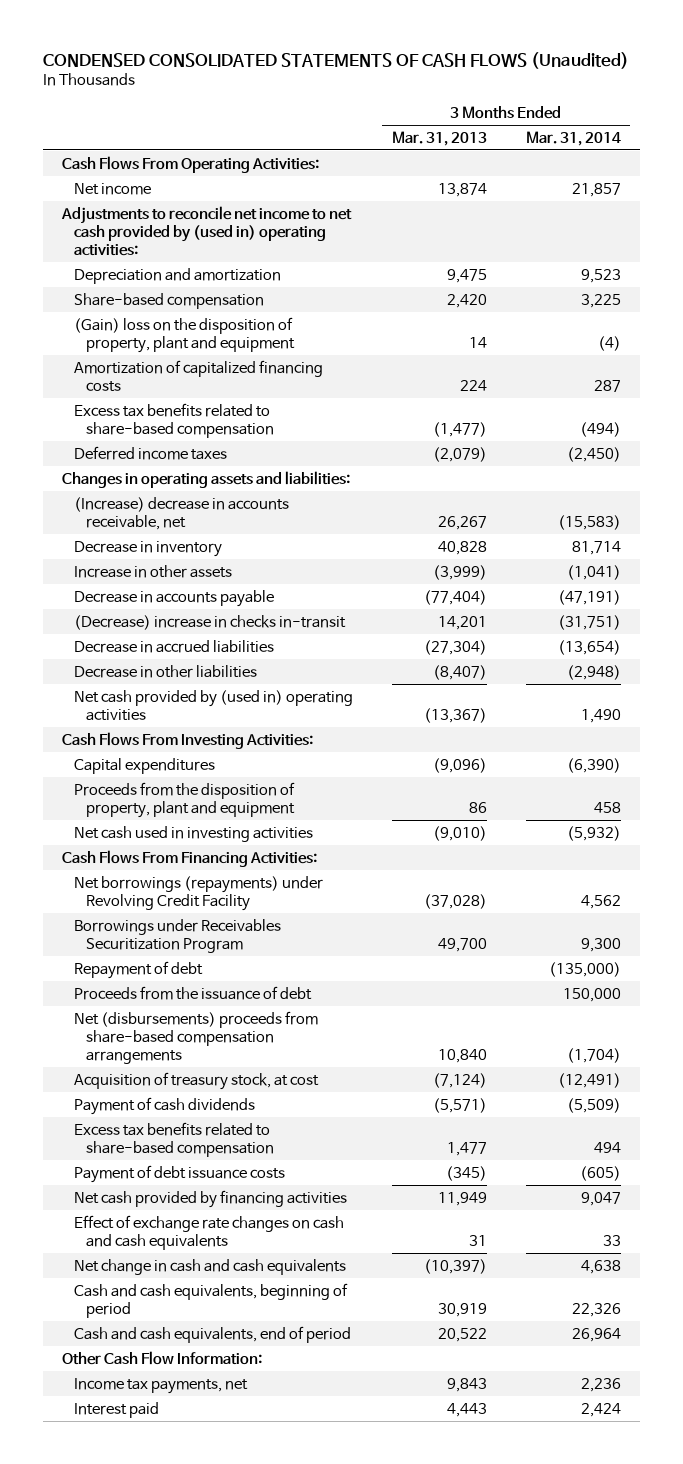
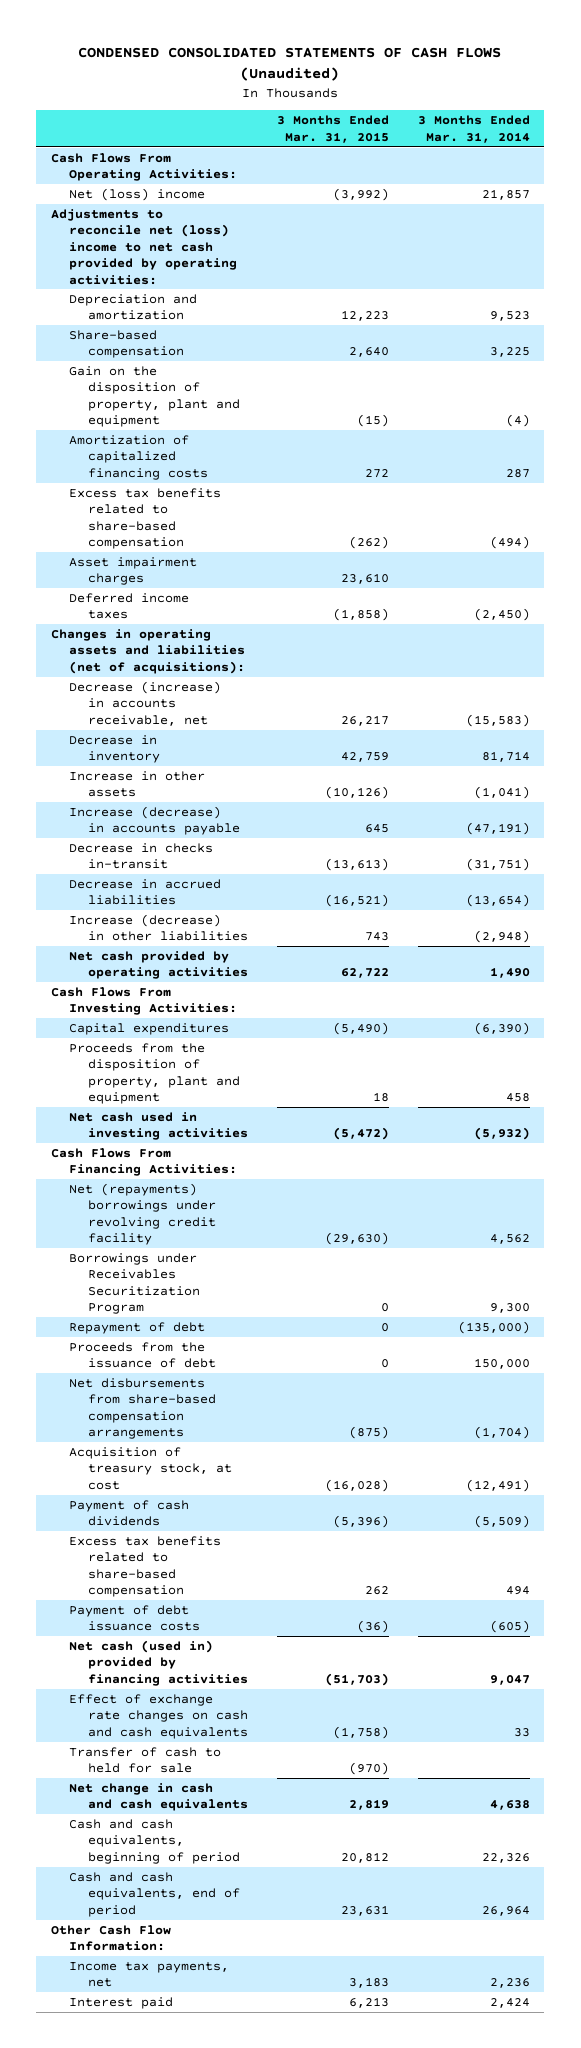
[391,130,487,146] Mar. 31, 2013 -> none
none -> [276,115,389,143] 3 Months Ended Mar. 31, 2015
[73,182,151,195] Net income -> [69,187,206,201] Net (loss) income
[61,205,353,256] Adjustments to reconcile net income to net cash provided by (used in) operating activities: -> [50,208,238,285] Adjustments to reconcile net (loss) income to net cash provided by operating activities:
[73,316,295,353] (Gain) loss on the disposition of property, plant and equipment -> [69,365,240,428] Gain on the disposition of property, plant and equipment
none -> [69,556,198,586] Asset impairment charges
[62,470,351,488] Changes in operating assets and liabilities: -> [50,628,246,674] Changes in operating assets and liabilities (net of acquisitions):
[73,496,289,530] (Increase) decrease in accounts receivable, net -> [69,680,222,726] Decrease (increase) in accounts receivable, net
[73,589,274,607] Decrease in accounts payable -> [69,805,240,836] Increase (decrease) in accounts payable
[73,614,346,630] (Decrease) increase in checks in-transit -> [69,842,214,870] Decrease in checks in-transit
[73,664,257,678] Decrease in other liabilities -> [69,913,248,942] Increase (decrease) in other liabilities
[73,689,353,721] Net cash provided by (used in) operating activities -> [69,950,248,980] Net cash provided by operating activities
[73,875,323,911] Net borrowings (repayments) under Revolving Credit Facility -> [69,1182,216,1246] Net (repayments) borrowings under revolving credit facility
[73,1010,318,1064] Net (disbursements) proceeds from share-based compensation arrangements -> [69,1377,216,1440] Net disbursements from share-based compensation arrangements
[73,1189,347,1208] Net cash provided by financing activities -> [69,1639,248,1686] Net cash (used in) provided by financing activities
none -> [69,1746,222,1774] Transfer of cash to held for sale

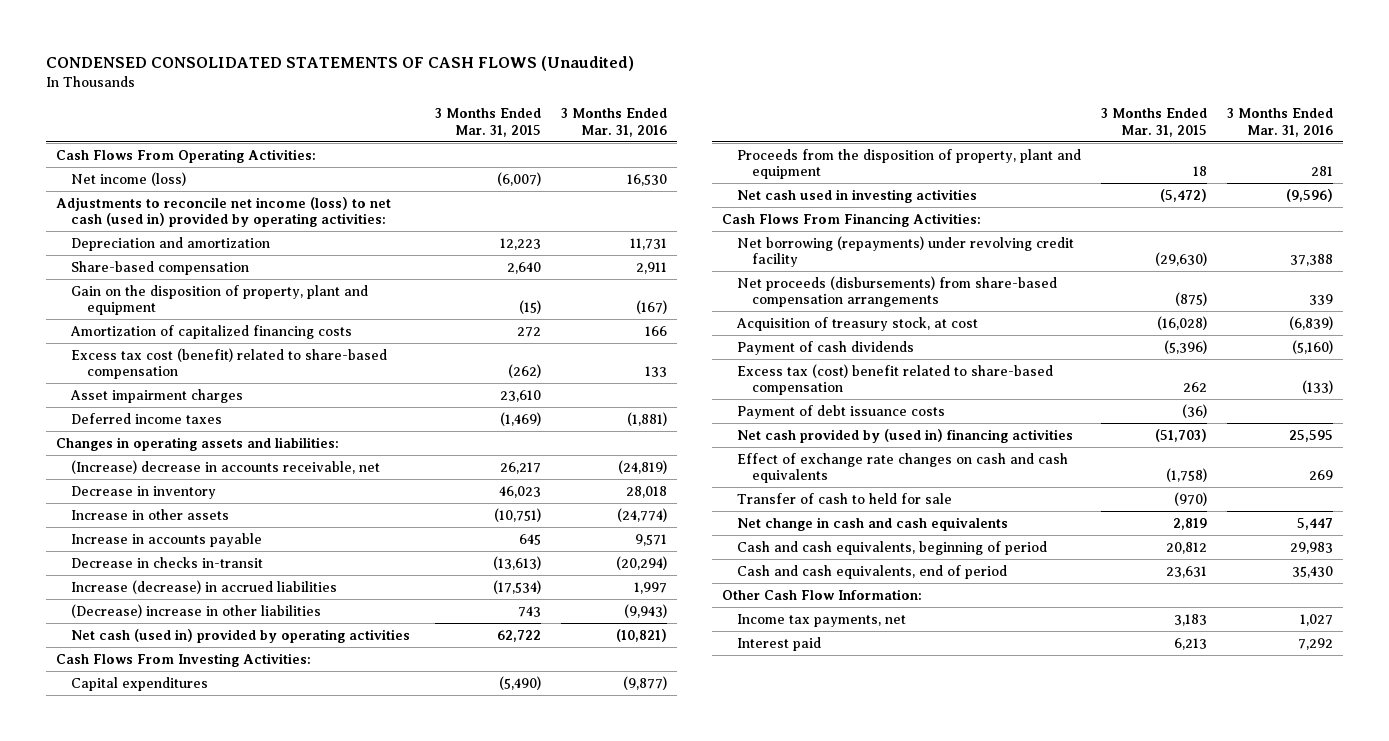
[417,115,530,143] 3 Months Ended Mar. 31, 2014 -> none
none -> [560,108,667,137] 3 Months Ended Mar. 31, 2016
[69,187,206,201] Net (loss) income -> [71,171,187,186] Net income (loss)
[332,187,389,201] (3,992) -> [497,171,542,186] (6,007)
[50,208,238,285] Adjustments to reconcile net (loss) income to net cash provided by operating activities: -> [56,196,392,228] Adjustments to reconcile net income (loss) to net cash (used in) provided by operating activities:
[69,487,222,550] Excess tax benefits related to share-based compensation -> [71,347,388,380] Excess tax cost (benefit) related to share-based compensation
[332,608,389,622] (1,858) -> [500,411,542,426] (1,469)
[50,628,246,674] Changes in operating assets and liabilities (net of acquisitions): -> [56,436,340,451] Changes in operating assets and liabilities:
[69,680,222,726] Decrease (increase) in accounts receivable, net -> [71,459,381,474] (Increase) decrease in accounts receivable, net
[340,752,389,763] 42,759 -> [499,485,542,498] 46,023
[324,786,389,800] (10,126) -> [494,507,542,522] (10,751)
[69,805,240,836] Increase (decrease) in accounts payable -> [71,532,263,547] Increase in accounts payable
[69,878,222,906] Decrease in accrued liabilities -> [71,579,338,594] Increase (decrease) in accrued liabilities
[324,894,389,908] (16,521) -> [493,579,542,594] (17,534)
[69,913,248,942] Increase (decrease) in other liabilities -> [71,603,322,618] (Decrease) increase in other liabilities
[69,950,248,980] Net cash provided by operating activities -> [71,628,411,643] Net cash (used in) provided by operating activities
[69,1252,200,1315] Borrowings under Receivables Securitization Program -> none
[69,1321,206,1334] Repayment of debt -> none
[69,1341,216,1369] Proceeds from the issuance of debt -> none
[69,1182,216,1246] Net (repayments) borrowings under revolving credit facility -> [737,235,1075,268] Net borrowing (repayments) under revolving credit facility
[69,1377,216,1440] Net disbursements from share-based compensation arrangements -> [737,275,1058,308] Net proceeds (disbursements) from share-based compensation arrangements
[69,1535,222,1598] Excess tax benefits related to share-based compensation -> [737,363,1054,396] Excess tax (cost) benefit related to share-based compensation
[69,1639,248,1686] Net cash (used in) provided by financing activities -> [737,428,1074,443] Net cash provided by (used in) financing activities

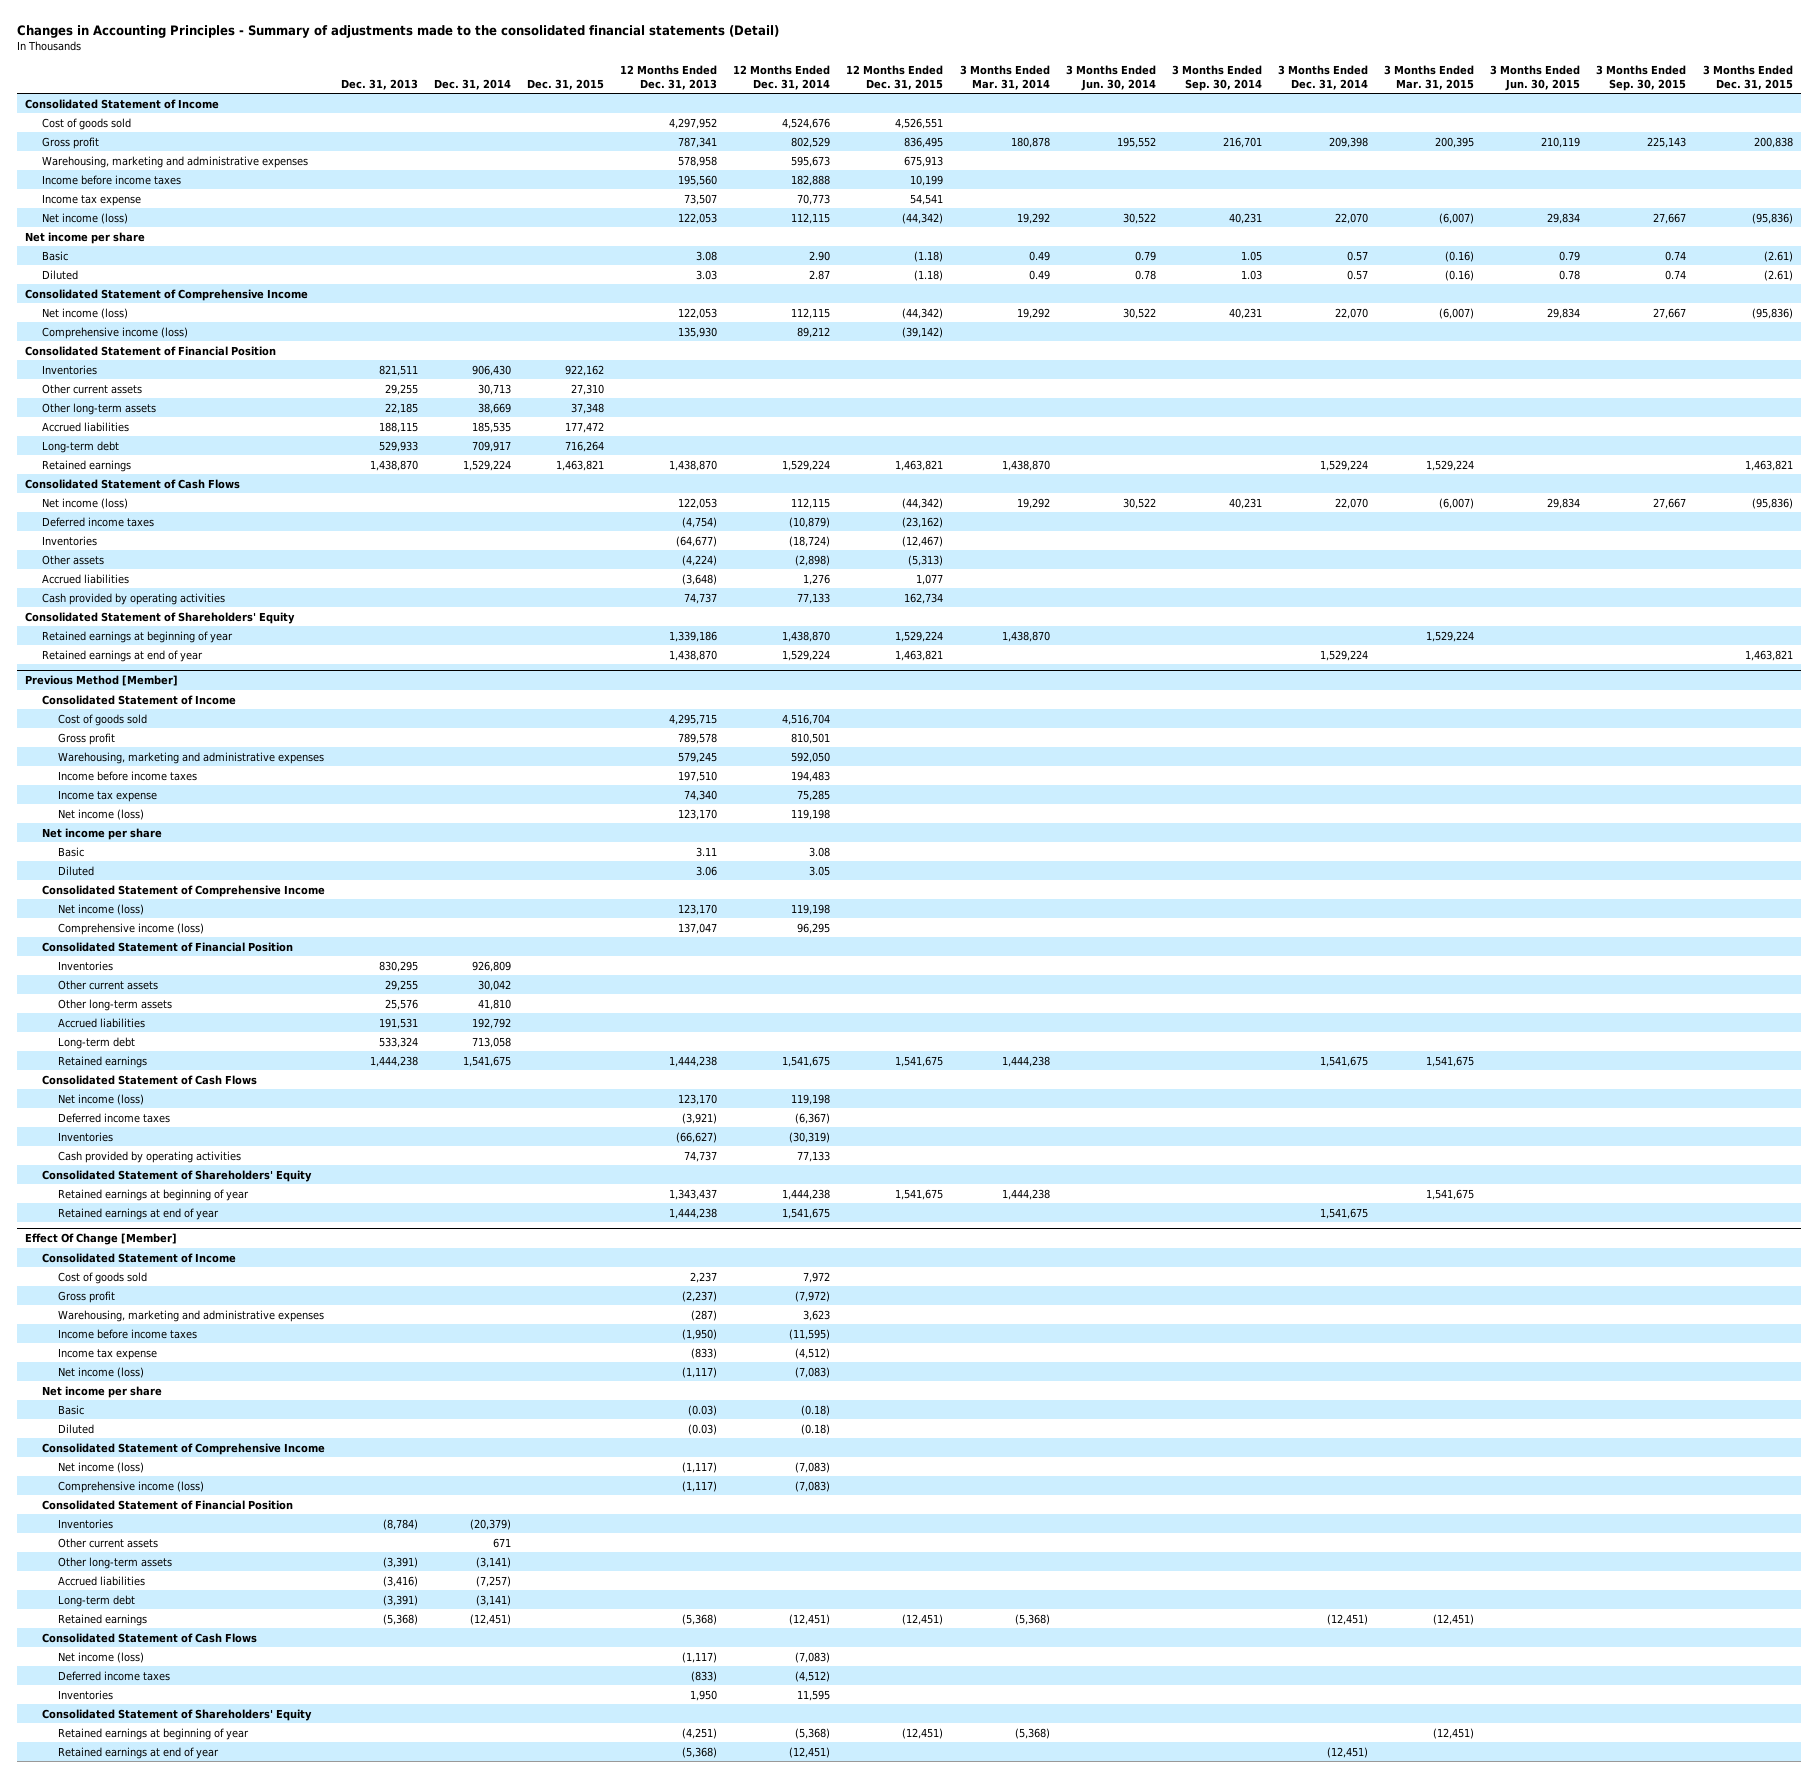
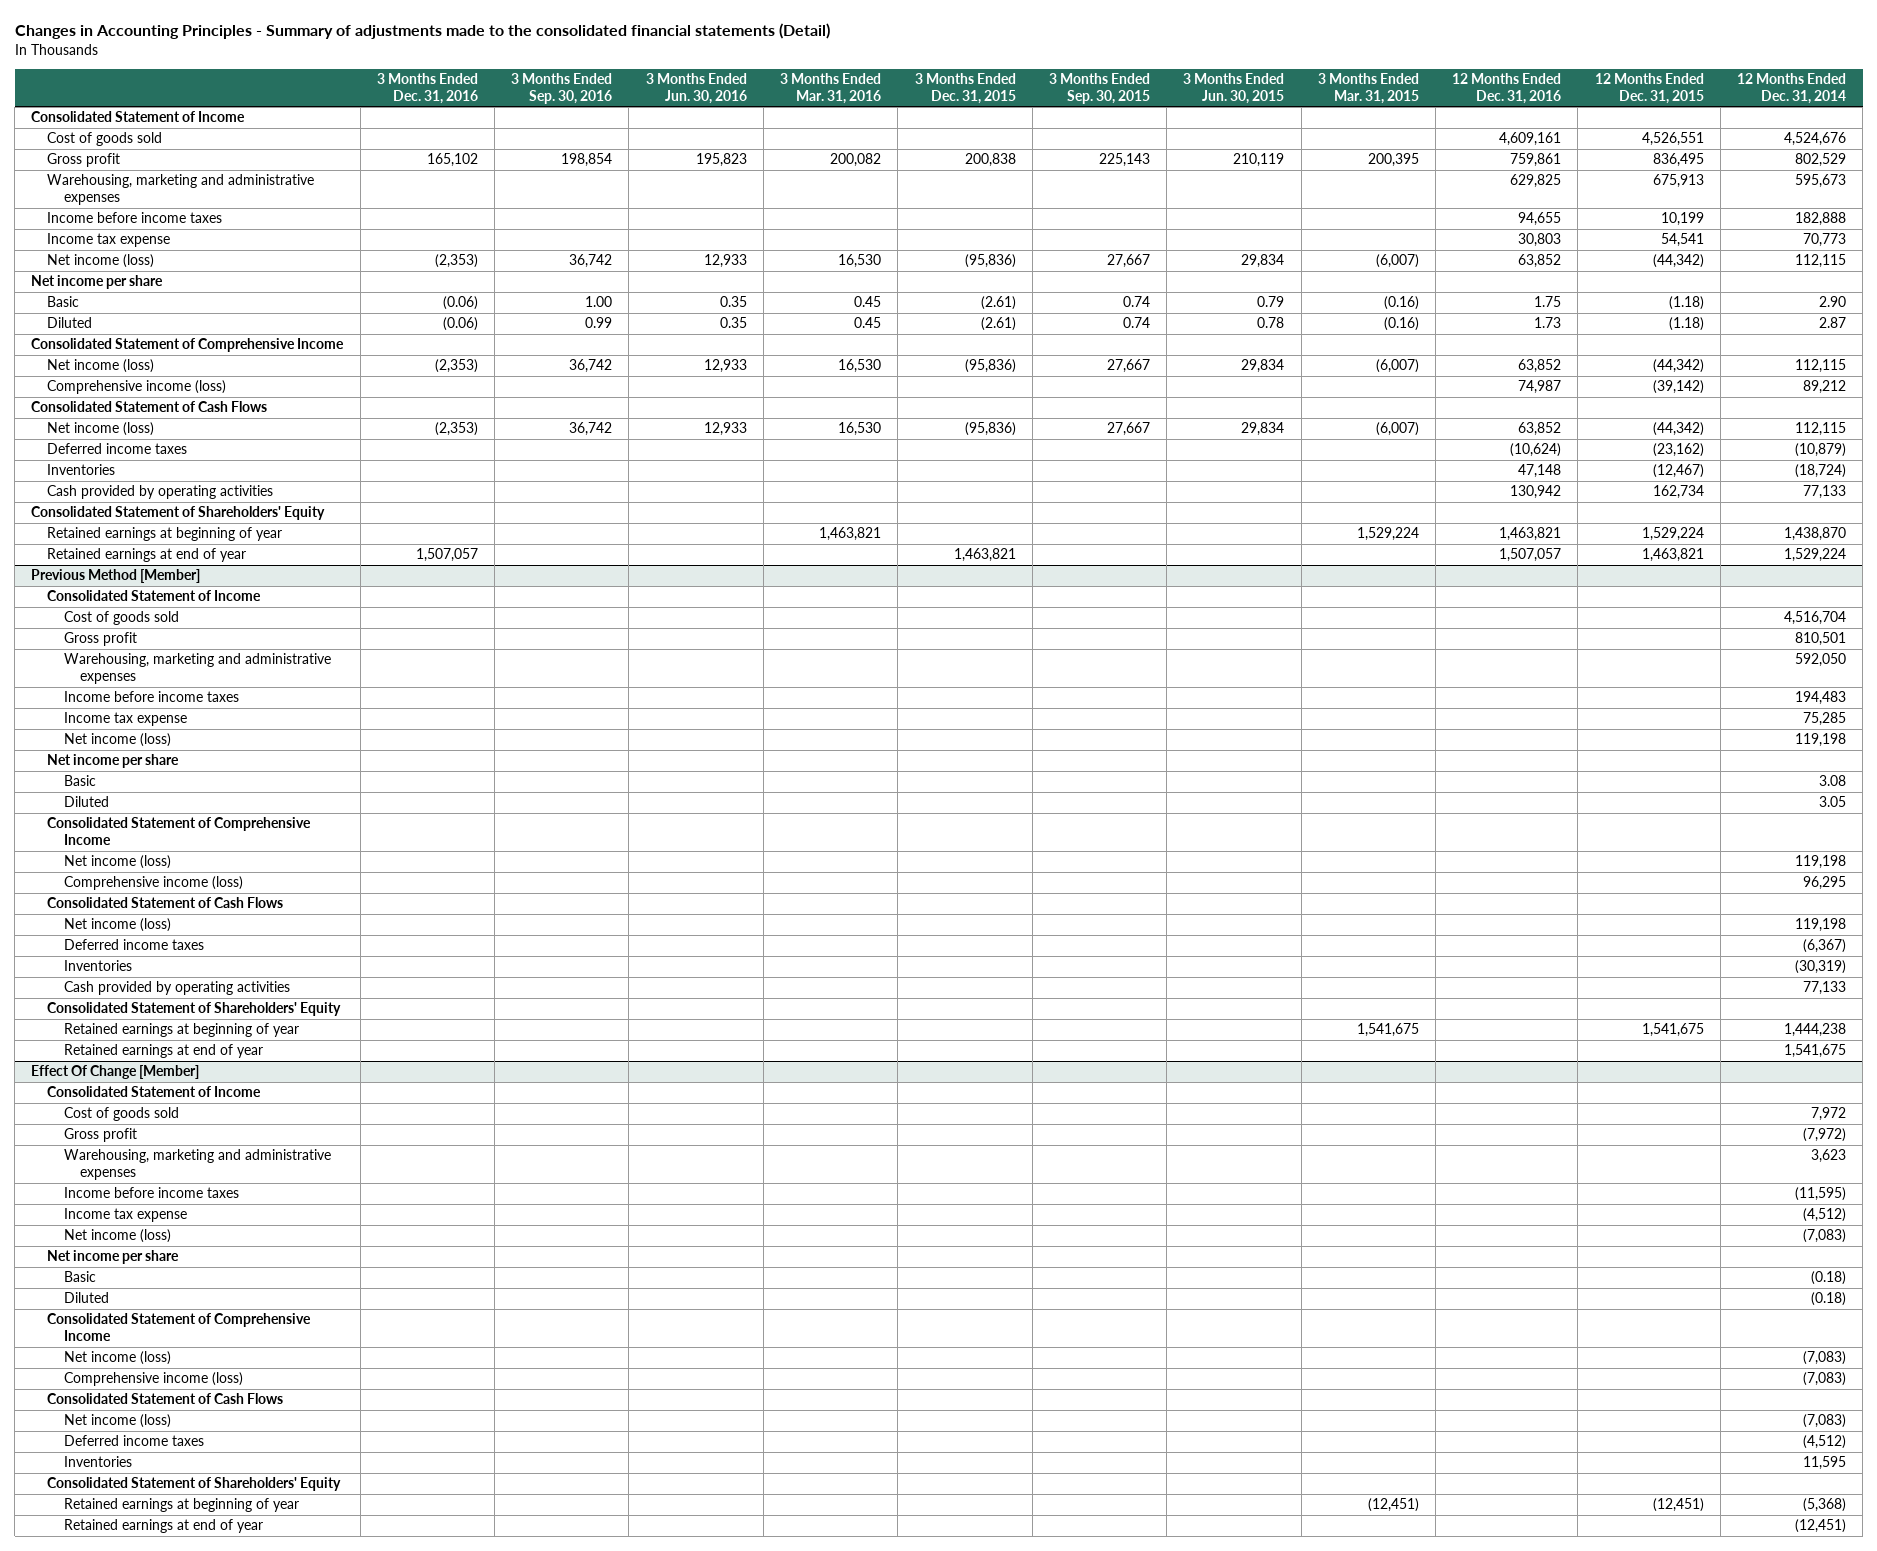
[340,78,418,90] Dec. 31, 2013 -> none
[433,78,511,90] Dec. 31, 2014 -> none
[526,78,604,90] Dec. 31, 2015 -> none
[620,65,718,90] 12 Months Ended Dec. 31, 2013 -> none
[959,65,1050,90] 3 Months Ended Mar. 31, 2014 -> none
[1065,65,1156,91] 3 Months Ended Jun. 30, 2014 -> none
[1171,65,1262,91] 3 Months Ended Sep. 30, 2014 -> none
[1278,65,1369,90] 3 Months Ended Dec. 31, 2014 -> none
none -> [376,72,478,105] 3 Months Ended Dec. 31, 2016
none -> [511,72,613,105] 3 Months Ended Sep. 30, 2016
none -> [645,72,747,105] 3 Months Ended Jun. 30, 2016
none -> [780,72,882,105] 3 Months Ended Mar. 31, 2016
none -> [1452,72,1562,105] 12 Months Ended Dec. 31, 2016
[25,345,277,356] Consolidated Statement of Financial Position -> none
[41,364,97,375] Inventories -> none
[41,383,142,394] Other current assets -> none
[41,402,156,415] Other long-term assets -> none
[41,421,129,432] Accrued liabilities -> none
[41,440,119,453] Long-term debt -> none
[41,459,131,472] Retained earnings -> none
[41,554,104,565] Other assets -> none
[41,573,129,584] Accrued liabilities -> none
[41,941,293,952] Consolidated Statement of Financial Position -> none
[57,960,113,971] Inventories -> none
[57,979,158,990] Other current assets -> none
[57,998,172,1011] Other long-term assets -> none
[57,1017,145,1028] Accrued liabilities -> none
[57,1036,135,1049] Long-term debt -> none
[57,1055,147,1068] Retained earnings -> none
[41,1499,293,1510] Consolidated Statement of Financial Position -> none
[57,1518,113,1529] Inventories -> none
[57,1537,158,1548] Other current assets -> none
[57,1556,172,1569] Other long-term assets -> none
[57,1575,145,1586] Accrued liabilities -> none
[57,1594,135,1607] Long-term debt -> none
[57,1613,147,1626] Retained earnings -> none

